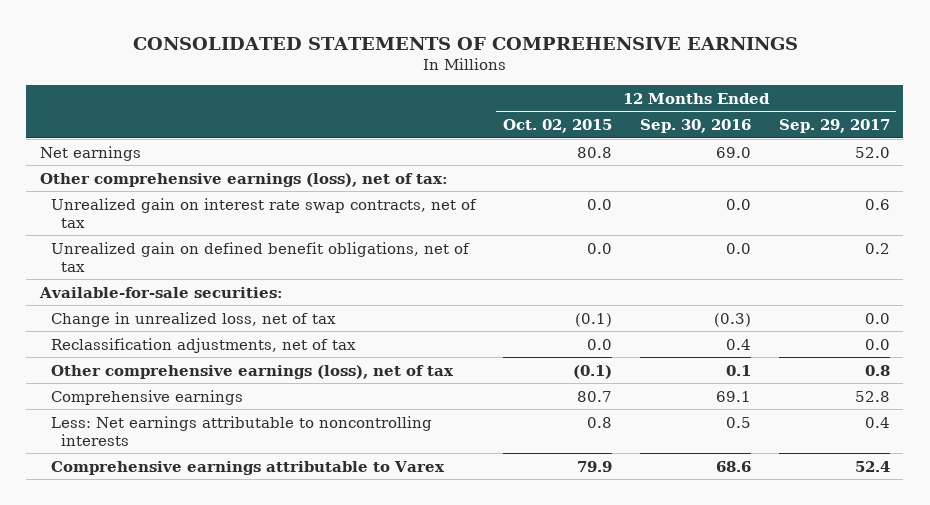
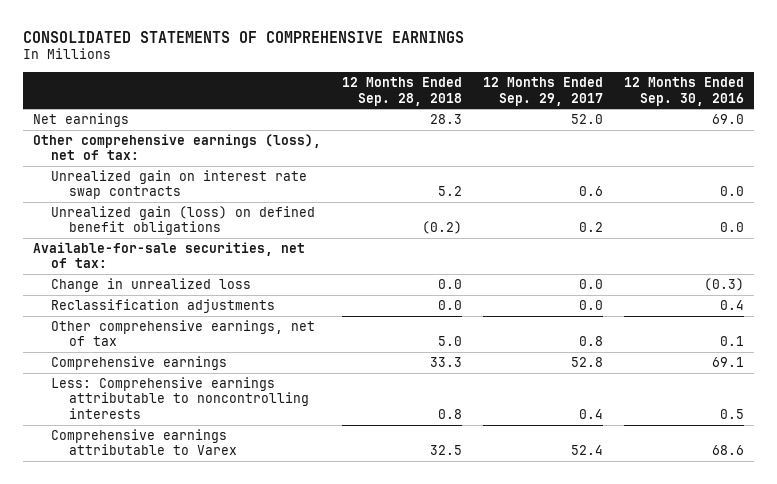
[503,119,613,134] Oct. 02, 2015 -> none
none -> [342,76,463,106] 12 Months Ended Sep. 28, 2018
[50,197,477,228] Unrealized gain on interest rate swap contracts, net of tax -> [51,169,308,200] Unrealized gain on interest rate swap contracts
[50,241,470,272] Unrealized gain on defined benefit obligations, net of tax -> [51,205,316,236] Unrealized gain (loss) on defined benefit obligations
[39,286,284,298] Available-for-sale securities: -> [33,241,306,269] Available-for-sale securities, net of tax:
[50,311,336,327] Change in unrealized loss, net of tax -> [51,277,252,292] Change in unrealized loss
[50,337,356,353] Reclassification adjustments, net of tax -> [51,298,276,313] Reclassification adjustments
[50,364,454,379] Other comprehensive earnings (loss), net of tax -> [51,319,316,347] Other comprehensive earnings, net of tax
[50,415,432,446] Less: Net earnings attributable to noncontrolling interests -> [51,376,310,420] Less: Comprehensive earnings attributable to noncontrolling interests

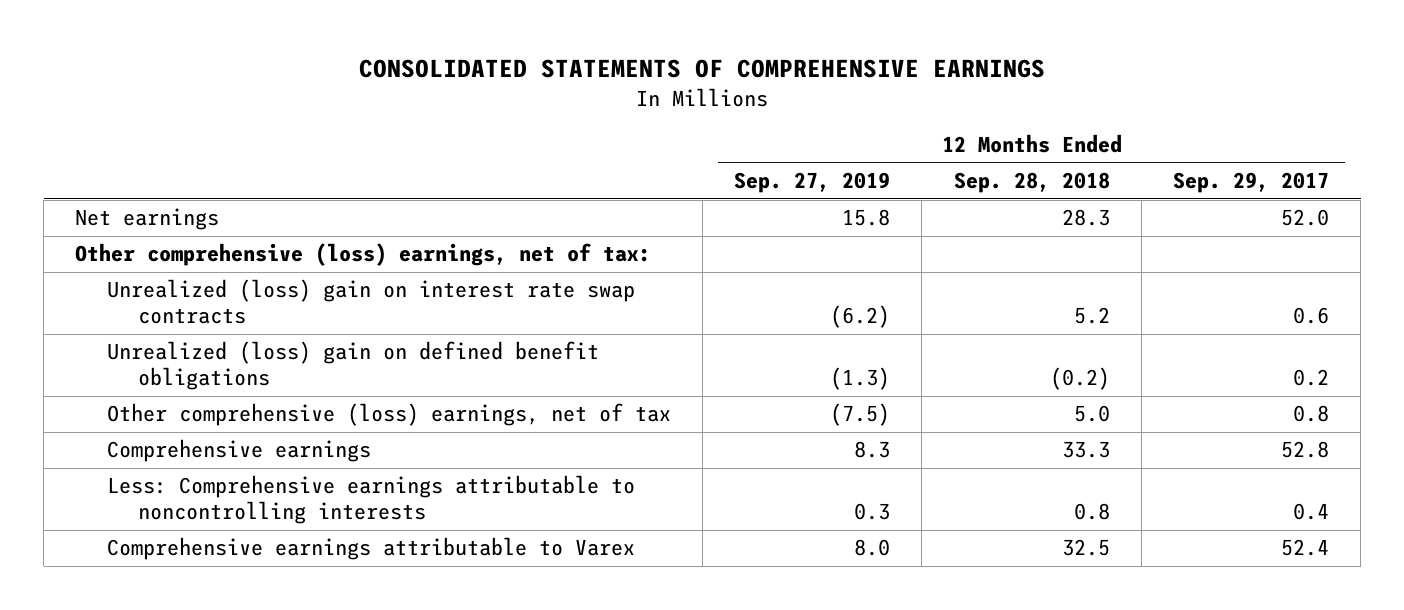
[623,76,744,106] 12 Months Ended Sep. 30, 2016 -> none
none -> [734,172,891,194] Sep. 27, 2019
[33,241,306,269] Available-for-sale securities, net of tax: -> none
[51,277,252,292] Change in unrealized loss -> none
[51,298,276,313] Reclassification adjustments -> none
[33,133,322,161] Other comprehensive earnings (loss), net of tax: -> [75,243,652,267] Other comprehensive (loss) earnings, net of tax:
[51,169,308,200] Unrealized gain on interest rate swap contracts -> [106,279,635,325] Unrealized (loss) gain on interest rate swap contracts
[51,205,316,236] Unrealized gain (loss) on defined benefit obligations -> [106,341,599,391] Unrealized (loss) gain on defined benefit obligations
[51,319,316,347] Other comprehensive earnings, net of tax -> [106,403,671,427] Other comprehensive (loss) earnings, net of tax

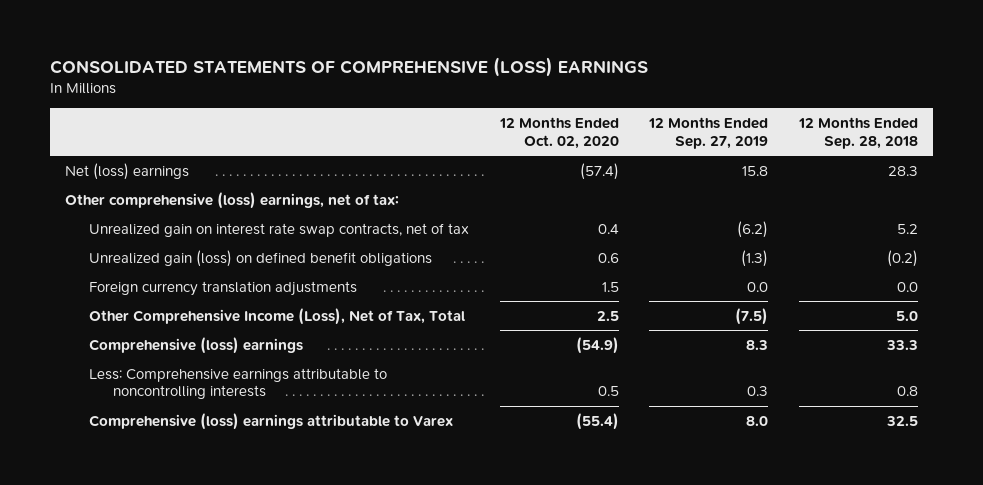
[359,58,1046,78] CONSOLIDATED STATEMENTS OF COMPREHENSIVE EARNINGS -> [49,56,648,77] CONSOLIDATED STATEMENTS OF COMPREHENSIVE (LOSS) EARNINGS
[1173,172,1330,194] Sep. 29, 2017 -> none
none -> [498,117,619,149] 12 Months Ended Oct. 02, 2020
[75,208,220,231] Net earnings -> [64,162,189,180] Net (loss) earnings
[106,279,635,325] Unrealized (loss) gain on interest rate swap contracts -> [88,222,469,237] Unrealized gain on interest rate swap contracts, net of tax
[106,341,599,391] Unrealized (loss) gain on defined benefit obligations -> [88,249,432,267] Unrealized gain (loss) on defined benefit obligations
none -> [88,280,357,296] Foreign currency translation adjustments
[106,403,671,427] Other comprehensive (loss) earnings, net of tax -> [88,307,465,325] Other Comprehensive Income (Loss), Net of Tax, Total
[106,439,371,463] Comprehensive earnings -> [88,336,303,354] Comprehensive (loss) earnings
[106,537,635,561] Comprehensive earnings attributable to Varex -> [88,412,453,430] Comprehensive (loss) earnings attributable to Varex

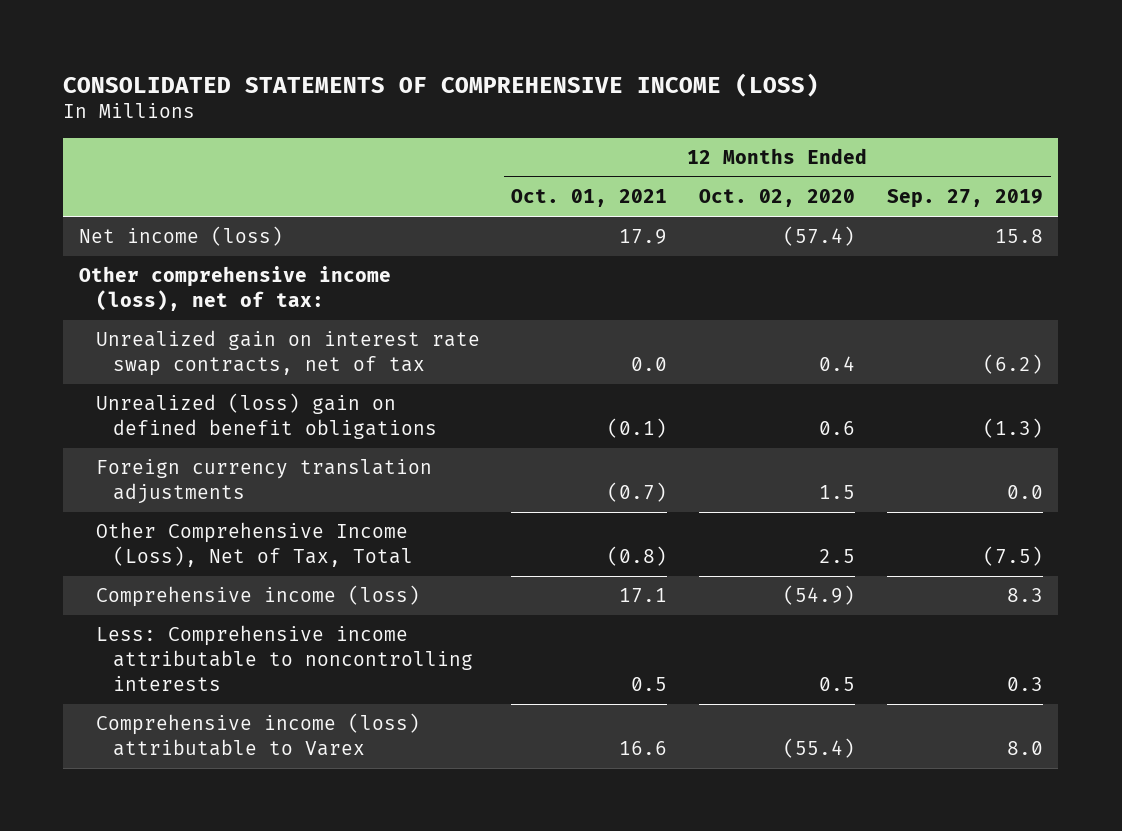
[49,56,648,77] CONSOLIDATED STATEMENTS OF COMPREHENSIVE (LOSS) EARNINGS -> [63,72,820,97] CONSOLIDATED STATEMENTS OF COMPREHENSIVE INCOME (LOSS)
[798,117,919,149] 12 Months Ended Sep. 28, 2018 -> none
none -> [511,189,668,208] Oct. 01, 2021
[64,162,189,180] Net (loss) earnings -> [78,226,283,247] Net income (loss)
[64,191,399,209] Other comprehensive (loss) earnings, net of tax: -> [78,266,391,311] Other comprehensive income (loss), net of tax:
[88,249,432,267] Unrealized gain (loss) on defined benefit obligations -> [95,393,437,439] Unrealized (loss) gain on defined benefit obligations
[88,336,303,354] Comprehensive (loss) earnings -> [95,585,420,608] Comprehensive income (loss)
[88,367,387,400] Less: Comprehensive earnings attributable to noncontrolling interests -> [95,625,473,691] Less: Comprehensive income attributable to noncontrolling interests
[88,412,453,430] Comprehensive (loss) earnings attributable to Varex -> [95,713,420,756] Comprehensive income (loss) attributable to Varex

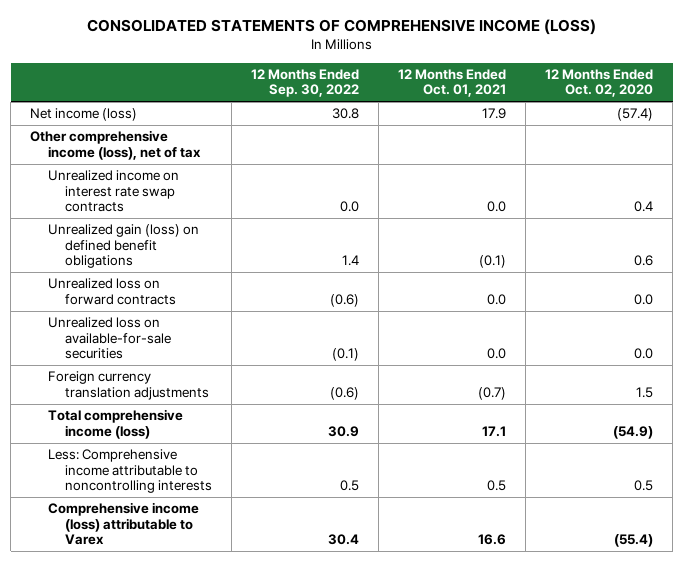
[886,189,1043,209] Sep. 27, 2019 -> none
none -> [250,68,359,98] 12 Months Ended Sep. 30, 2022
[78,266,391,311] Other comprehensive income (loss), net of tax: -> [30,130,201,160] Other comprehensive income (loss), net of tax
[95,330,480,376] Unrealized gain on interest rate swap contracts, net of tax -> [47,170,179,213] Unrealized income on interest rate swap contracts
[95,393,437,439] Unrealized (loss) gain on defined benefit obligations -> [47,224,199,269] Unrealized gain (loss) on defined benefit obligations
none -> [47,278,176,305] Unrealized loss on forward contracts
none -> [47,317,171,360] Unrealized loss on available-for-sale securities
[95,522,413,567] Other Comprehensive Income (Loss), Net of Tax, Total -> none
[95,585,420,608] Comprehensive income (loss) -> [47,409,183,439] Total comprehensive income (loss)

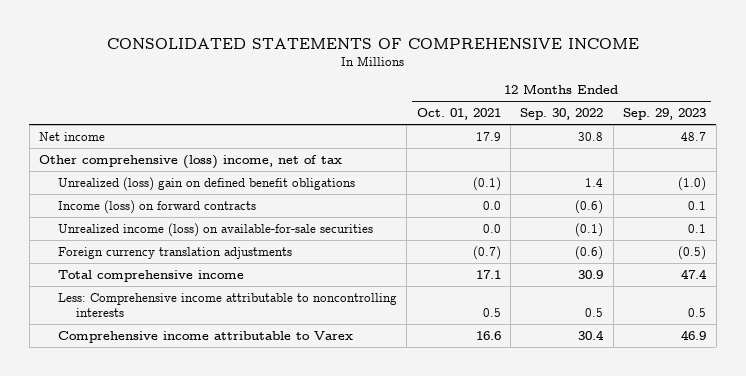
[86,19,596,36] CONSOLIDATED STATEMENTS OF COMPREHENSIVE INCOME (LOSS) -> [106,37,639,49] CONSOLIDATED STATEMENTS OF COMPREHENSIVE INCOME
[545,68,654,98] 12 Months Ended Oct. 02, 2020 -> none
none -> [623,108,707,121] Sep. 29, 2023
[47,170,179,213] Unrealized income on interest rate swap contracts -> none
[30,108,138,122] Net income (loss) -> [39,131,106,141] Net income
[30,130,201,160] Other comprehensive income (loss), net of tax -> [39,154,343,169] Other comprehensive (loss) income, net of tax
[47,224,199,269] Unrealized gain (loss) on defined benefit obligations -> [57,176,355,191] Unrealized (loss) gain on defined benefit obligations
[47,278,176,305] Unrealized loss on forward contracts -> [57,199,256,214] Income (loss) on forward contracts
[47,317,171,360] Unrealized loss on available-for-sale securities -> [57,222,373,237] Unrealized income (loss) on available-for-sale securities
[47,409,183,439] Total comprehensive income (loss) -> [57,269,244,282] Total comprehensive income
[47,502,199,546] Comprehensive income (loss) attributable to Varex -> [57,330,353,343] Comprehensive income attributable to Varex

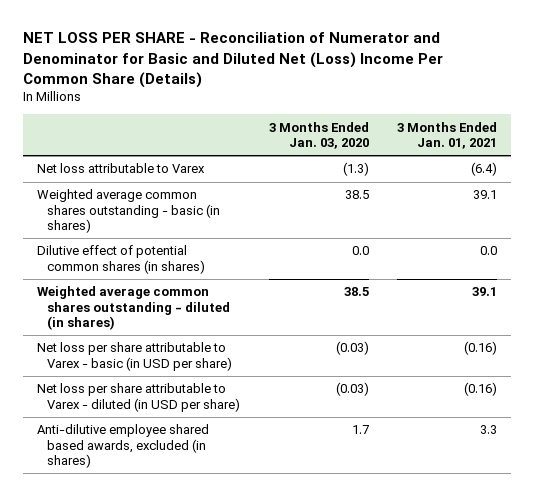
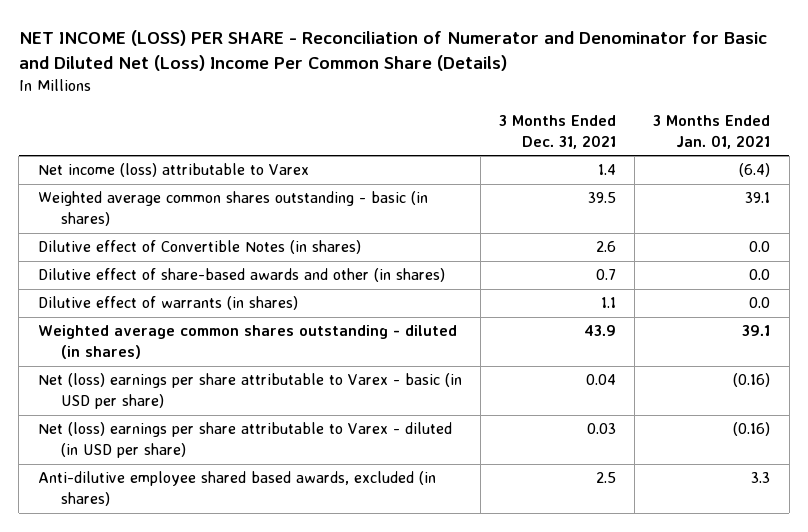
[23,32,444,88] NET LOSS PER SHARE - Reconciliation of Numerator and Denominator for Basic and Diluted Net (Loss) Income Per Common Share (Details) -> [18,29,767,71] NET INCOME (LOSS) PER SHARE - Reconciliation of Numerator and Denominator for Basic and Diluted Net (Loss) Income Per Common Share (Details)
[268,121,369,150] 3 Months Ended Jan. 03, 2020 -> none
none -> [498,115,616,149] 3 Months Ended Dec. 31, 2021
[37,163,206,174] Net loss attributable to Varex -> [37,163,309,178] Net income (loss) attributable to Varex
none -> [37,240,361,255] Dilutive effect of Convertible Notes (in shares)
[37,245,206,274] Dilutive effect of potential common shares (in shares) -> [37,268,445,283] Dilutive effect of share-based awards and other (in shares)
none -> [37,296,298,311] Dilutive effect of warrants (in shares)
[37,342,233,371] Net loss per share attributable to Varex - basic (in USD per share) -> [37,373,462,410] Net (loss) earnings per share attributable to Varex - basic (in USD per share)
[37,383,241,412] Net loss per share attributable to Varex - diluted (in USD per share) -> [37,422,452,459] Net (loss) earnings per share attributable to Varex - diluted (in USD per share)

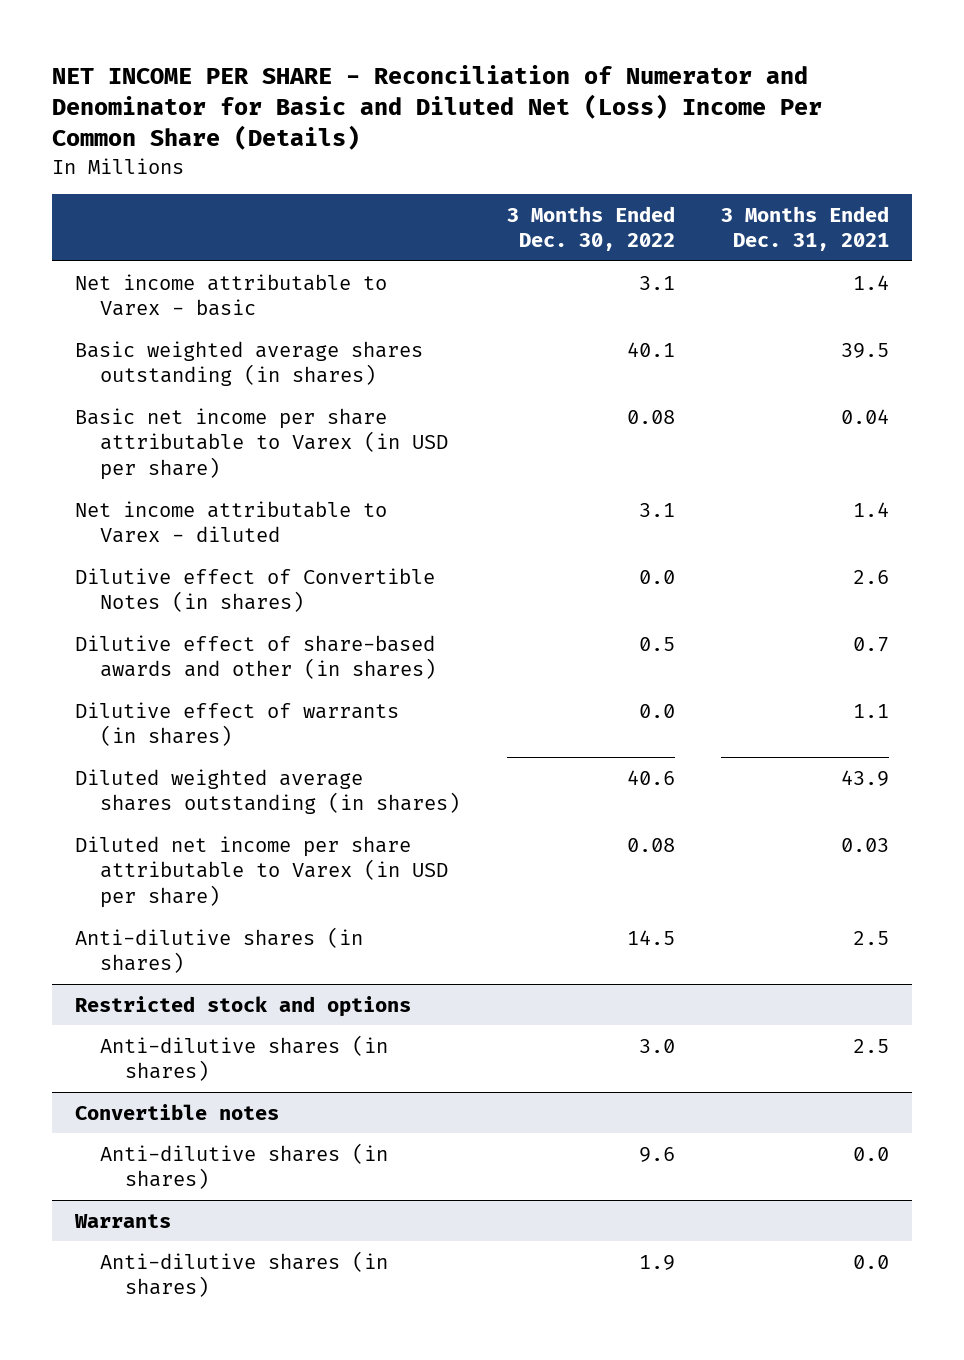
[18,29,767,71] NET INCOME (LOSS) PER SHARE - Reconciliation of Numerator and Denominator for Basic and Diluted Net (Loss) Income Per Common Share (Details) -> [52,64,823,151] NET INCOME PER SHARE - Reconciliation of Numerator and Denominator for Basic and Diluted Net (Loss) Income Per Common Share (Details)
[653,115,771,149] 3 Months Ended Jan. 01, 2021 -> none
none -> [506,205,675,252] 3 Months Ended Dec. 30, 2022
[37,163,309,178] Net income (loss) attributable to Varex -> [75,273,388,317] Net income attributable to Varex - basic
[37,191,428,227] Weighted average common shares outstanding - basic (in shares) -> [75,340,424,387] Basic weighted average shares outstanding (in shares)
none -> [75,407,449,481] Basic net income per share attributable to Varex (in USD per share)
none -> [75,500,388,544] Net income attributable to Varex - diluted
[37,373,462,410] Net (loss) earnings per share attributable to Varex - basic (in USD per share) -> none
[37,325,457,360] Weighted average common shares outstanding - diluted (in shares) -> [75,768,461,815] Diluted weighted average shares outstanding (in shares)
[37,422,452,459] Net (loss) earnings per share attributable to Varex - diluted (in USD per share) -> [75,835,449,909] Diluted net income per share attributable to Varex (in USD per share)
[37,471,436,507] Anti-dilutive employee shared based awards, excluded (in shares) -> [75,926,364,974] Anti-dilutive shares (in shares)
none -> [75,995,412,1017] Restricted stock and options
none -> [100,1034,389,1082] Anti-dilutive shares (in shares)
none -> [75,1103,280,1120] Convertible notes
none -> [100,1142,389,1190] Anti-dilutive shares (in shares)
none -> [74,1213,172,1228] Warrants
none -> [100,1250,389,1298] Anti-dilutive shares (in shares)

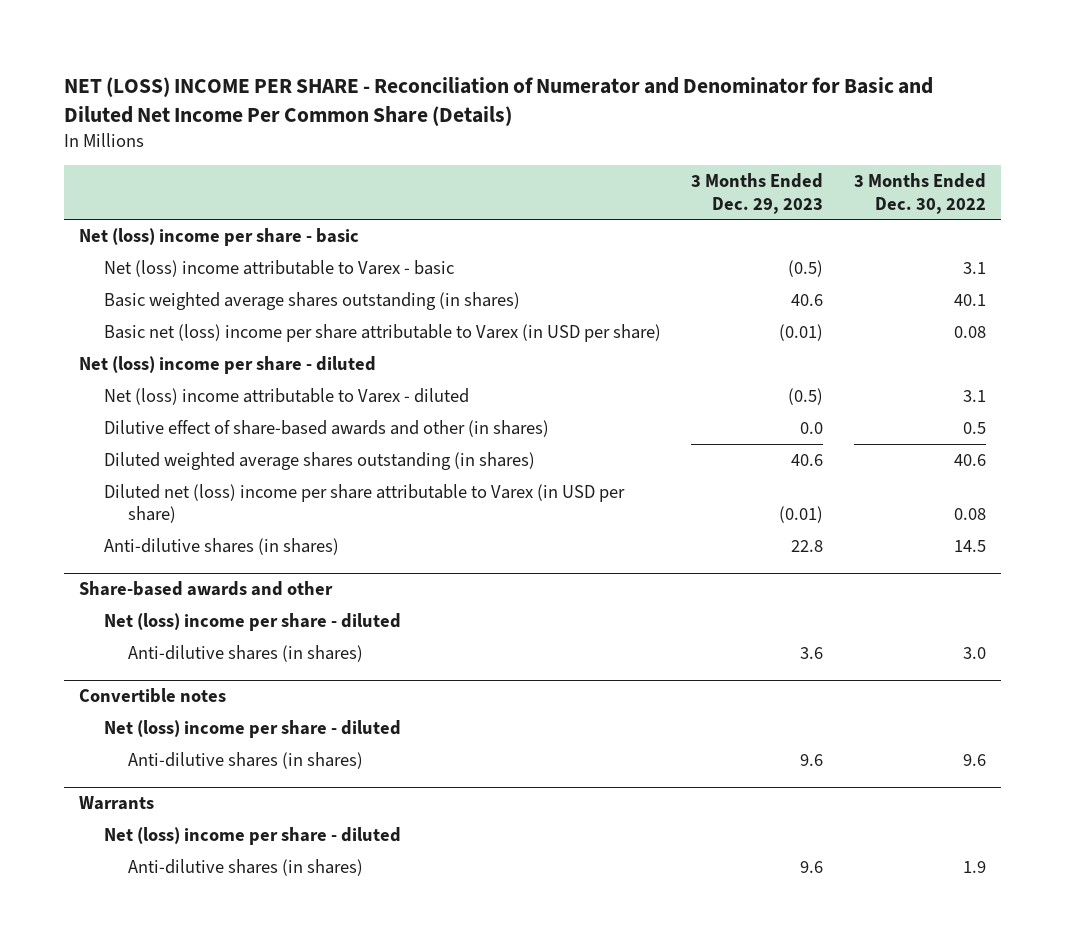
[52,64,823,151] NET INCOME PER SHARE - Reconciliation of Numerator and Denominator for Basic and Diluted Net (Loss) Income Per Common Share (Details) -> [64,76,934,126] NET (LOSS) INCOME PER SHARE - Reconciliation of Numerator and Denominator for Basic and Diluted Net Income Per Common Share (Details)
[721,205,890,252] 3 Months Ended Dec. 31, 2021 -> none
none -> [691,173,824,214] 3 Months Ended Dec. 29, 2023
none -> [79,227,360,246] Net (loss) income per share - basic
[75,273,388,317] Net income attributable to Varex - basic -> [103,259,454,277] Net (loss) income attributable to Varex - basic
[75,567,436,613] Dilutive effect of Convertible Notes (in shares) -> none
[75,407,449,481] Basic net income per share attributable to Varex (in USD per share) -> [103,323,661,342] Basic net (loss) income per share attributable to Varex (in USD per share)
none -> [79,355,377,374] Net (loss) income per share - diluted
[75,500,388,544] Net income attributable to Varex - diluted -> [103,387,469,405] Net (loss) income attributable to Varex - diluted
[75,701,400,747] Dilutive effect of warrants (in shares) -> none
[75,835,449,909] Diluted net income per share attributable to Varex (in USD per share) -> [103,483,625,524] Diluted net (loss) income per share attributable to Varex (in USD per share)
[75,995,412,1017] Restricted stock and options -> [79,581,334,597] Share-based awards and other
none -> [103,612,401,631] Net (loss) income per share - diluted
none -> [103,719,401,738] Net (loss) income per share - diluted
none -> [103,826,401,845] Net (loss) income per share - diluted

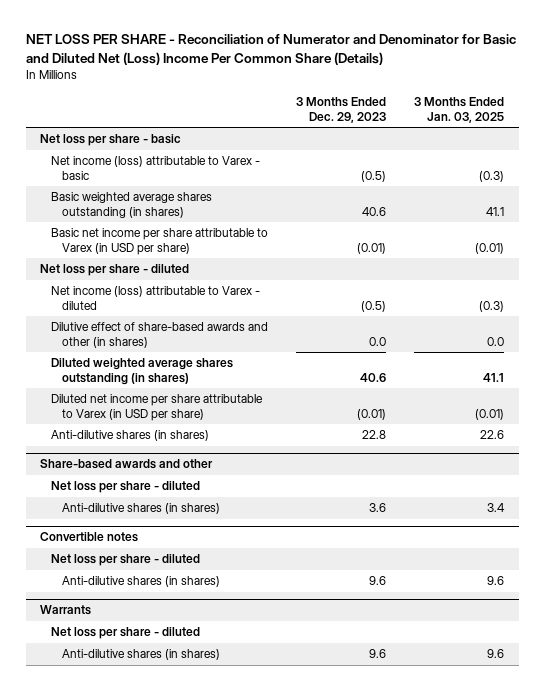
[64,76,934,126] NET (LOSS) INCOME PER SHARE - Reconciliation of Numerator and Denominator for Basic and Diluted Net Income Per Common Share (Details) -> [25,34,516,65] NET LOSS PER SHARE - Reconciliation of Numerator and Denominator for Basic and Diluted Net (Loss) Income Per Common Share (Details)
[853,173,986,214] 3 Months Ended Dec. 30, 2022 -> none
none -> [414,96,505,123] 3 Months Ended Jan. 03, 2025
[79,227,360,246] Net (loss) income per share - basic -> [40,134,182,147] Net loss per share - basic
[103,259,454,277] Net (loss) income attributable to Varex - basic -> [50,156,260,180] Net income (loss) attributable to Varex - basic
[103,323,661,342] Basic net (loss) income per share attributable to Varex (in USD per share) -> [50,228,268,255] Basic net income per share attributable to Varex (in USD per share)
[79,355,377,374] Net (loss) income per share - diluted -> [40,264,190,277] Net loss per share - diluted
[103,387,469,405] Net (loss) income attributable to Varex - diluted -> [50,286,260,310] Net income (loss) attributable to Varex - diluted
[103,483,625,524] Diluted net (loss) income per share attributable to Varex (in USD per share) -> [50,394,263,421] Diluted net income per share attributable to Varex (in USD per share)
[103,612,401,631] Net (loss) income per share - diluted -> [50,481,200,494] Net loss per share - diluted
[103,719,401,738] Net (loss) income per share - diluted -> [50,554,200,567] Net loss per share - diluted
[103,826,401,845] Net (loss) income per share - diluted -> [50,627,200,640] Net loss per share - diluted

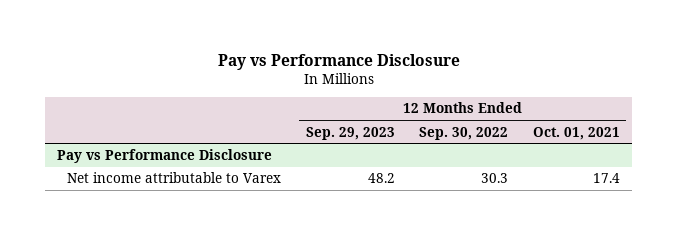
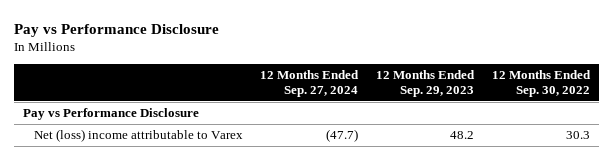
[532,126,620,140] Oct. 01, 2021 -> none
none -> [260,70,360,97] 12 Months Ended Sep. 27, 2024
[66,172,281,184] Net income attributable to Varex -> [33,128,243,142] Net (loss) income attributable to Varex

